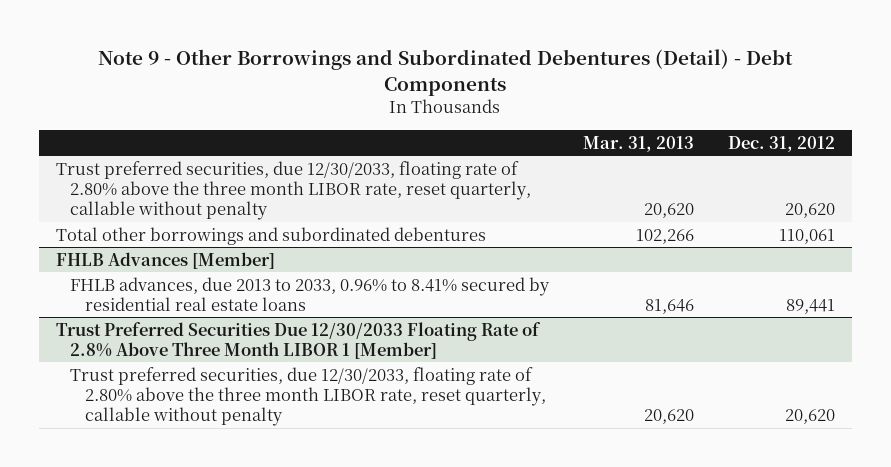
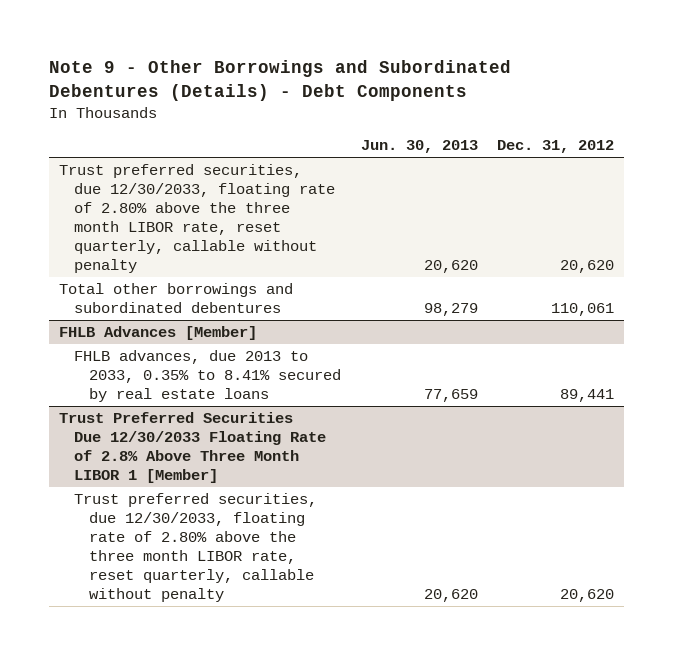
[98,48,794,96] Note 9 - Other Borrowings and Subordinated Debentures (Detail) - Debt Components -> [49,60,512,101] Note 9 - Other Borrowings and Subordinated Debentures (Details) - Debt Components
[583,135,695,152] Mar. 31, 2013 -> none
none -> [360,140,478,154] Jun. 30, 2013
[70,276,551,312] FHLB advances, due 2013 to 2033, 0.96% to 8.41% secured by residential real estate loans -> [74,350,342,403] FHLB advances, due 2013 to 2033, 0.35% to 8.41% secured by real estate loans

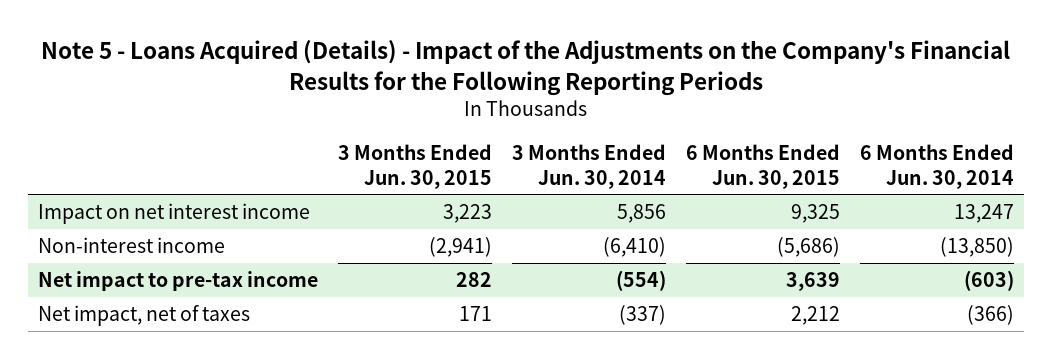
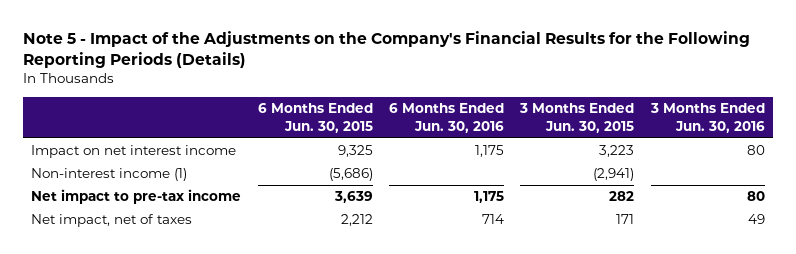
[40,39,1010,96] Note 5 - Loans Acquired (Details) - Impact of the Adjustments on the Company's Financial Results for the Following Reporting Periods -> [23,31,751,69] Note 5 - Impact of the Adjustments on the Company's Financial Results for the Following Reporting Periods (Details)
[511,144,666,189] 3 Months Ended Jun. 30, 2014 -> none
[859,144,1014,189] 6 Months Ended Jun. 30, 2014 -> none
none -> [389,103,505,133] 6 Months Ended Jun. 30, 2016
none -> [649,103,765,133] 3 Months Ended Jun. 30, 2016
[38,237,226,254] Non-interest income -> [31,168,188,182] Non-interest income (1)

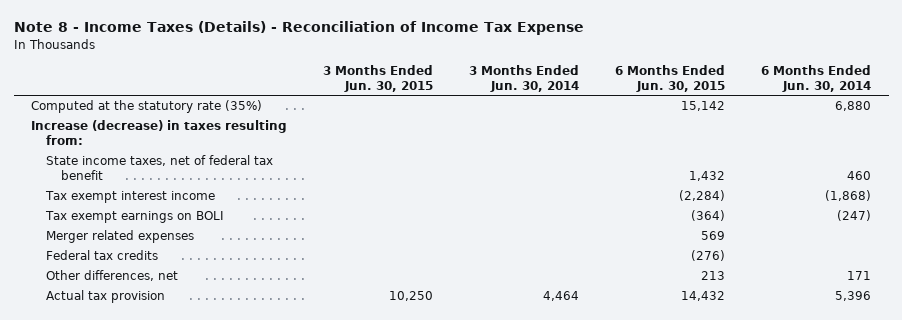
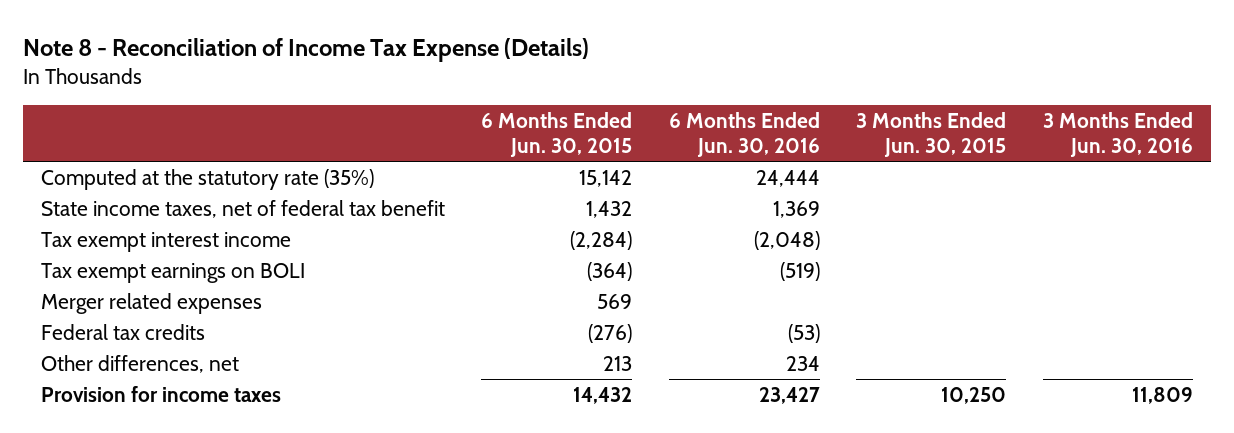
[13,21,584,36] Note 8 - Income Taxes (Details) - Reconciliation of Income Tax Expense -> [22,37,589,62] Note 8 - Reconciliation of Income Tax Expense (Details)
[469,64,580,92] 3 Months Ended Jun. 30, 2014 -> none
[760,64,871,92] 6 Months Ended Jun. 30, 2014 -> none
none -> [668,111,820,158] 6 Months Ended Jun. 30, 2016
none -> [1042,111,1193,158] 3 Months Ended Jun. 30, 2016
[31,120,288,146] Increase (decrease) in taxes resulting from: -> none
[46,290,166,304] Actual tax provision -> [41,385,282,402] Provision for income taxes

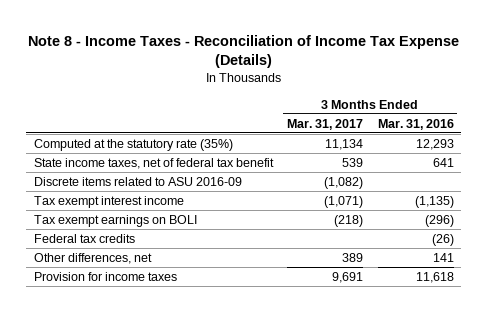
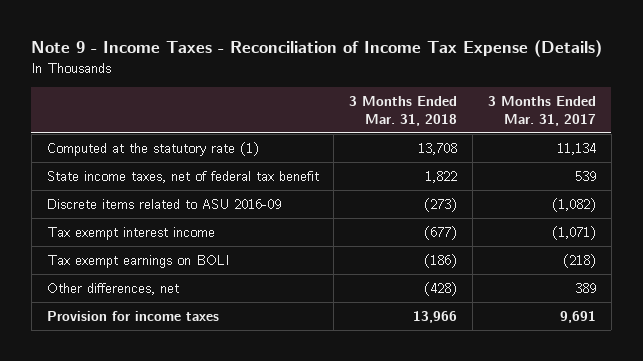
[27,34,459,69] Note 8 - Income Taxes - Reconciliation of Income Tax Expense (Details) -> [31,40,603,58] Note 9 - Income Taxes - Reconciliation of Income Tax Expense (Details)
[377,118,454,130] Mar. 31, 2016 -> none
none -> [349,95,458,127] 3 Months Ended Mar. 31, 2018
[33,138,233,151] Computed at the statutory rate (35%) -> [46,141,259,156] Computed at the statutory rate (1)
[33,233,135,243] Federal tax credits -> none

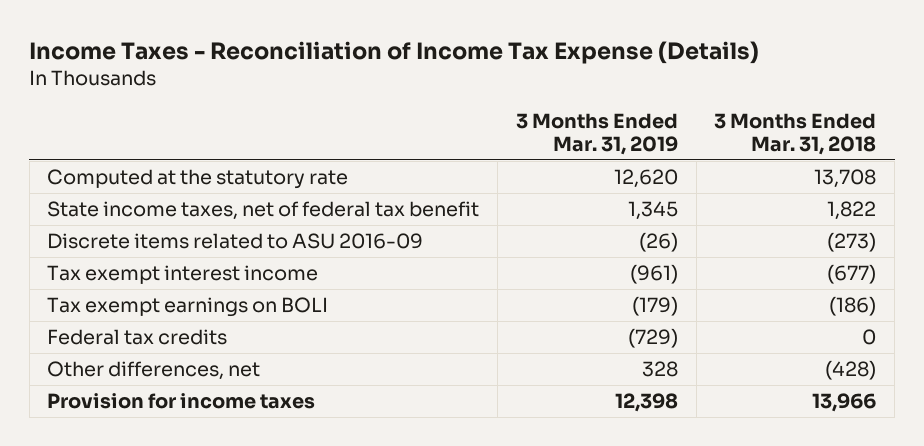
[31,40,603,58] Note 9 - Income Taxes - Reconciliation of Income Tax Expense (Details) -> [29,41,760,65] Income Taxes - Reconciliation of Income Tax Expense (Details)
[487,95,596,127] 3 Months Ended Mar. 31, 2017 -> none
none -> [515,113,678,155] 3 Months Ended Mar. 31, 2019
[46,141,259,156] Computed at the statutory rate (1) -> [47,169,349,190] Computed at the statutory rate
none -> [47,329,228,346] Federal tax credits

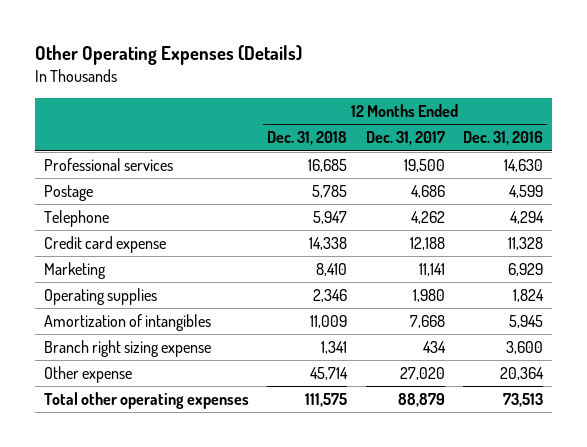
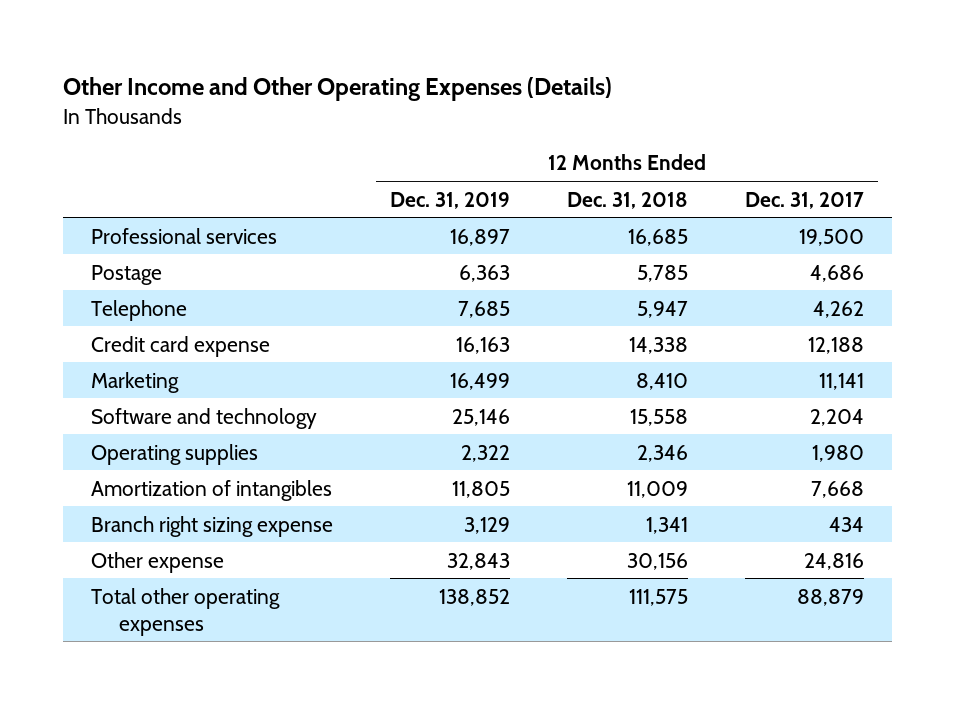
[35,45,303,66] Other Operating Expenses (Details) -> [62,77,612,102] Other Income and Other Operating Expenses (Details)
[462,131,543,146] Dec. 31, 2016 -> none
none -> [390,191,511,209] Dec. 31, 2019
none -> [91,407,318,429] Software and technology
[310,367,349,381] 45,714 -> [627,552,689,570] 30,156
[399,367,445,381] 27,020 -> [803,552,864,570] 24,816

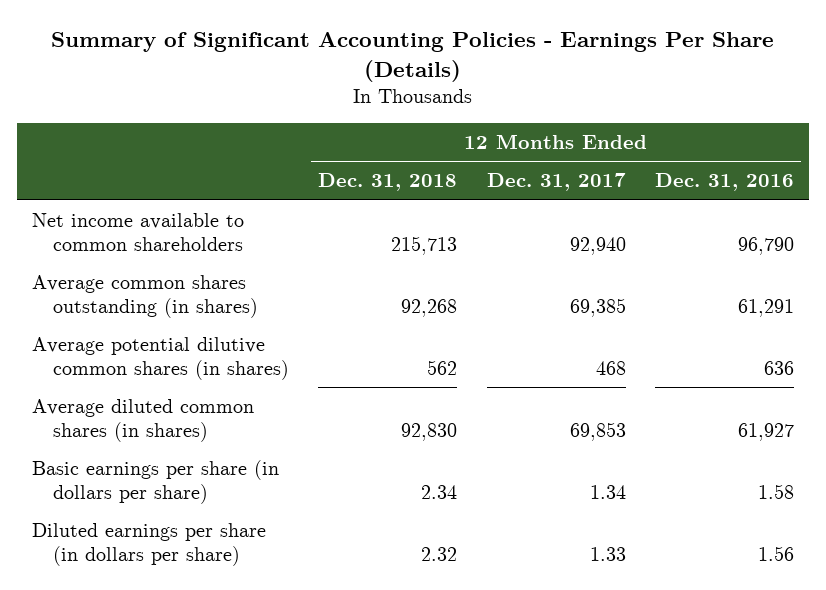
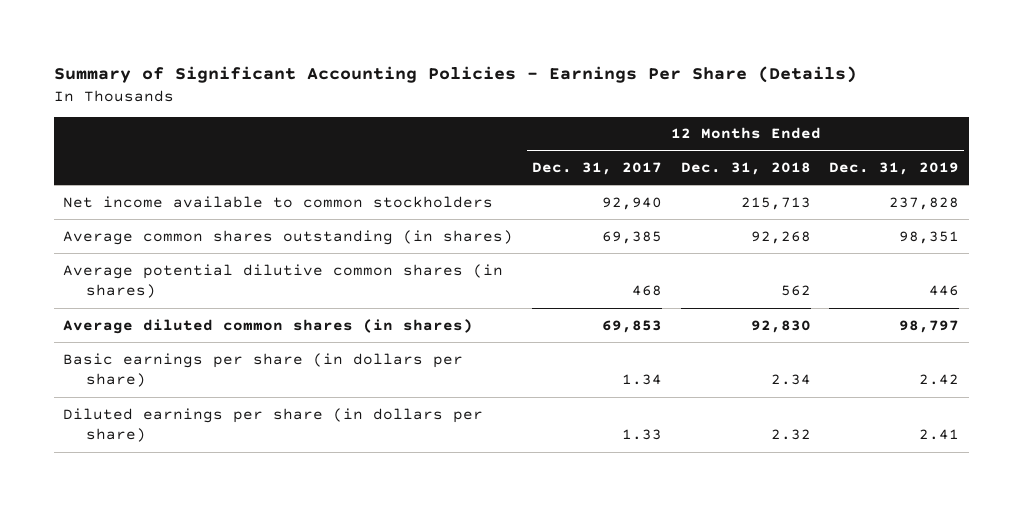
[655,173,795,192] Dec. 31, 2016 -> none
none -> [829,162,960,176] Dec. 31, 2019
[31,212,244,251] Net income available to common shareholders -> [63,195,494,208] Net income available to common stockholders

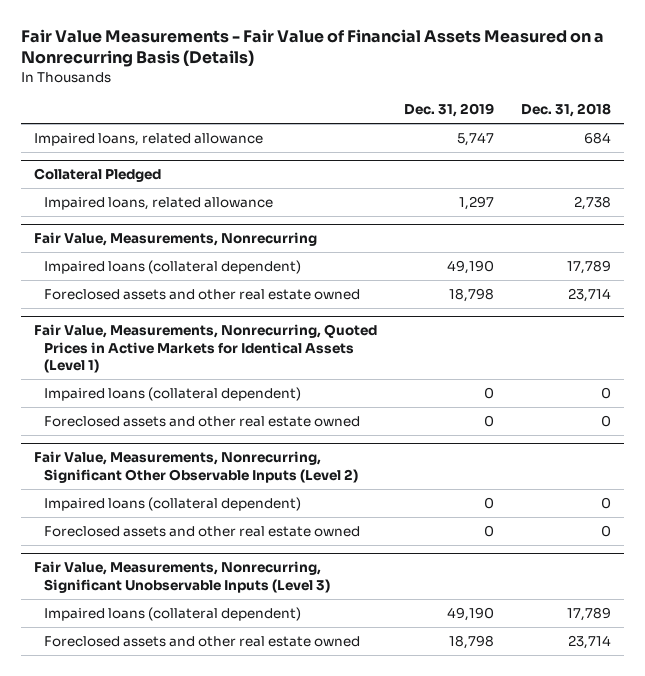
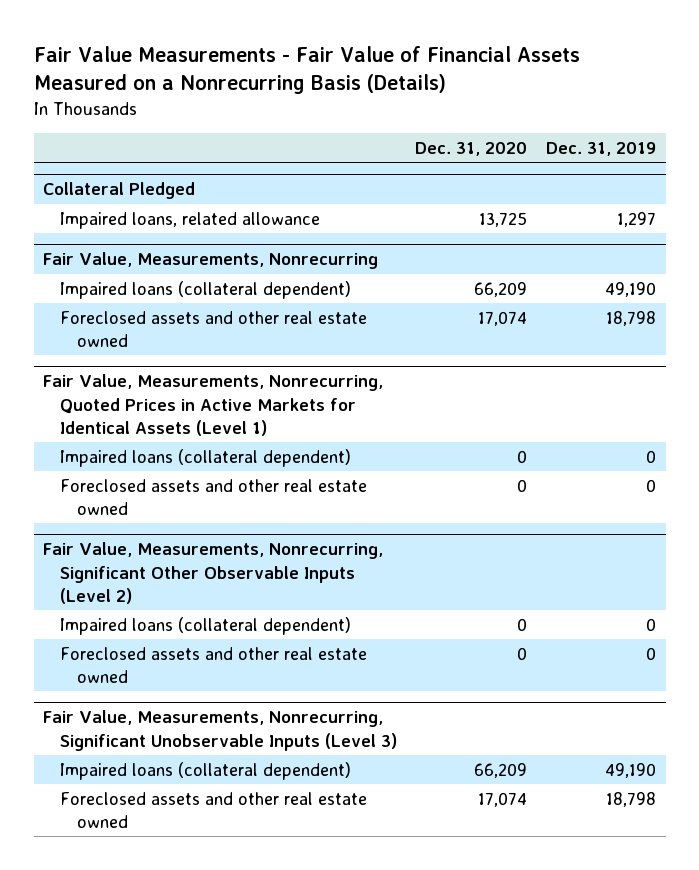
[520,103,611,118] Dec. 31, 2018 -> none
none -> [415,141,528,156] Dec. 31, 2020
[34,132,264,146] Impaired loans, related allowance -> none

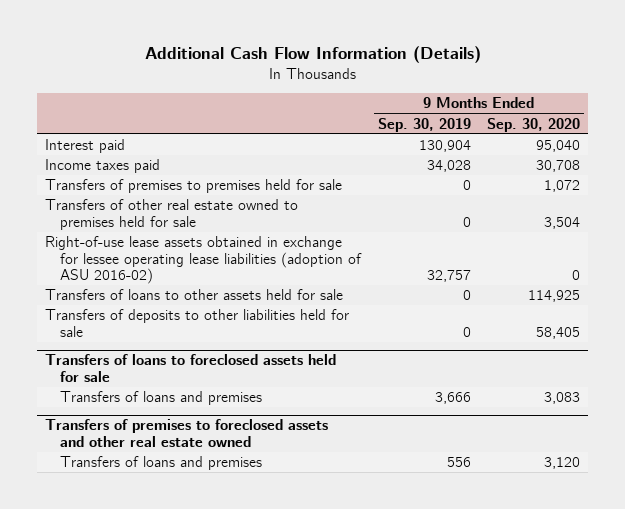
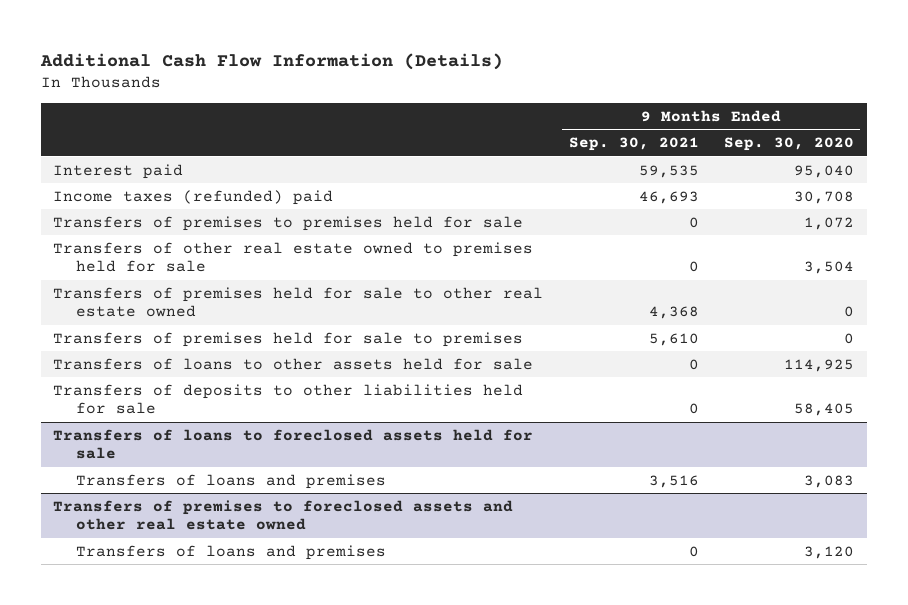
[377,117,471,132] Sep. 30, 2019 -> none
none -> [568,137,699,152] Sep. 30, 2021
[45,159,161,174] Income taxes paid -> [53,189,334,205] Income taxes (refunded) paid
[45,236,363,285] Right-of-use lease assets obtained in exchange for lessee operating lease liabilities (adoption of ASU 2016-02) -> none
none -> [53,286,544,318] Transfers of premises held for sale to other real estate owned
none -> [53,331,524,347] Transfers of premises held for sale to premises

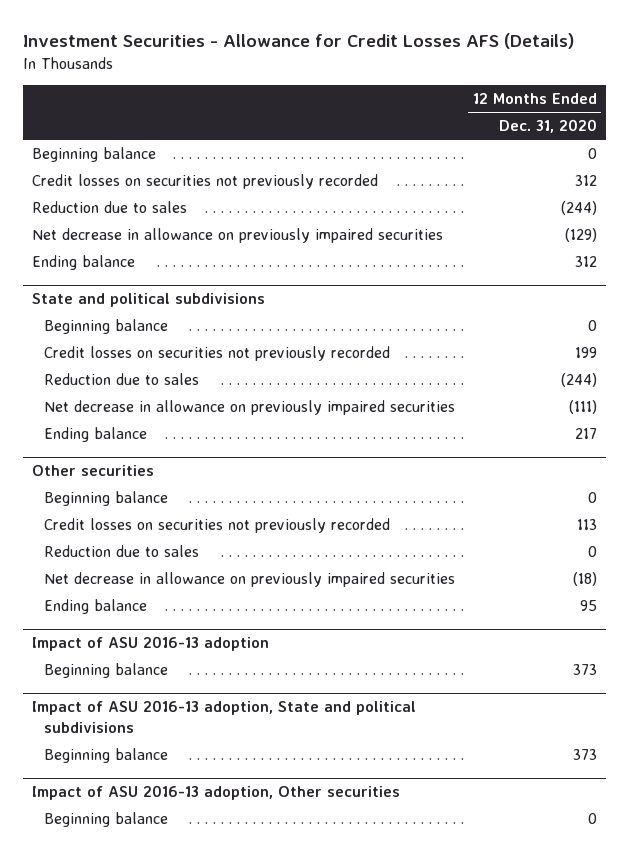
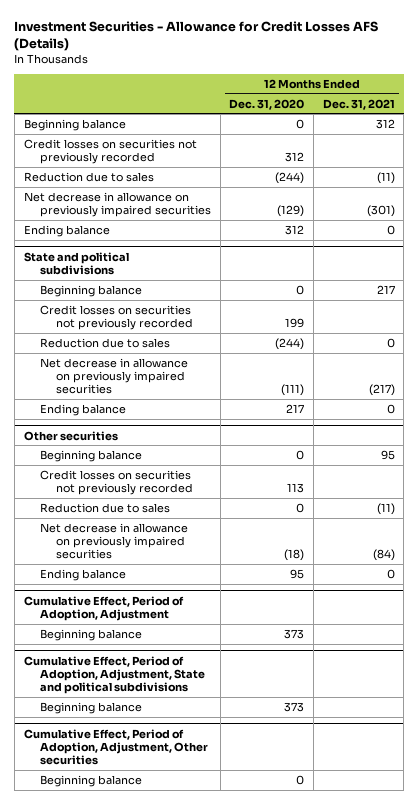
none -> [322,98,395,110] Dec. 31, 2021
[31,636,269,652] Impact of ASU 2016-13 adoption -> [23,595,184,621] Cumulative Effect, Period of Adoption, Adjustment
[31,700,416,733] Impact of ASU 2016-13 adoption, State and political subdivisions -> none
none -> [23,655,205,695] Cumulative Effect, Period of Adoption, Adjustment, State and political subdivisions
[31,785,400,801] Impact of ASU 2016-13 adoption, Other securities -> none
none -> [23,728,208,766] Cumulative Effect, Period of Adoption, Adjustment, Other securities

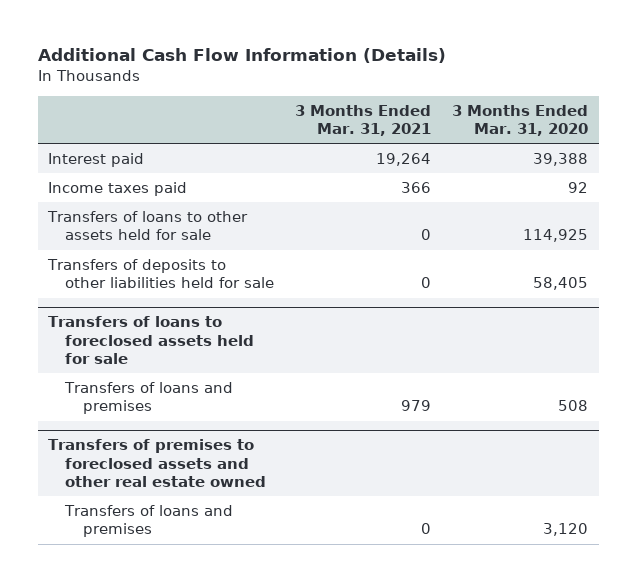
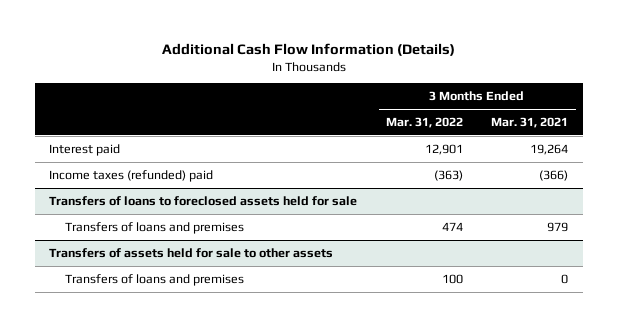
[452,104,589,137] 3 Months Ended Mar. 31, 2020 -> none
none -> [385,117,463,129] Mar. 31, 2022
[47,211,249,241] Transfers of loans to other assets held for sale -> none
[47,259,275,289] Transfers of deposits to other liabilities held for sale -> none
[48,182,188,197] Income taxes paid -> [49,169,214,182] Income taxes (refunded) paid
[401,182,432,194] 366 -> [539,169,569,181] (366)
[48,439,267,487] Transfers of premises to foreclosed assets and other real estate owned -> [49,247,334,258] Transfers of assets held for sale to other assets

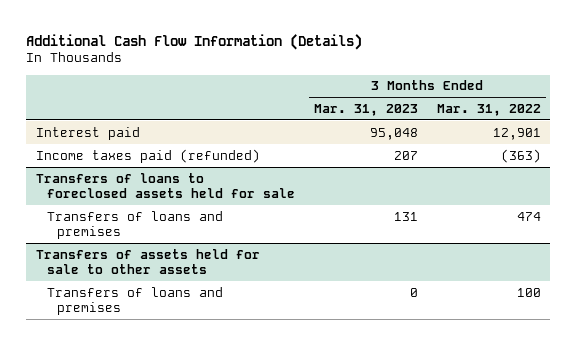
[491,117,569,129] Mar. 31, 2021 -> none
none -> [313,103,418,116] Mar. 31, 2023
[49,169,214,182] Income taxes (refunded) paid -> [35,148,260,163] Income taxes paid (refunded)

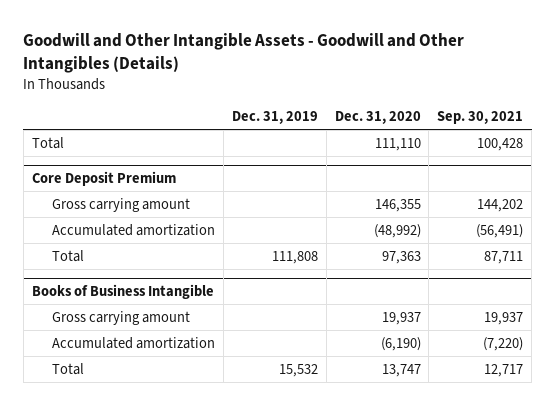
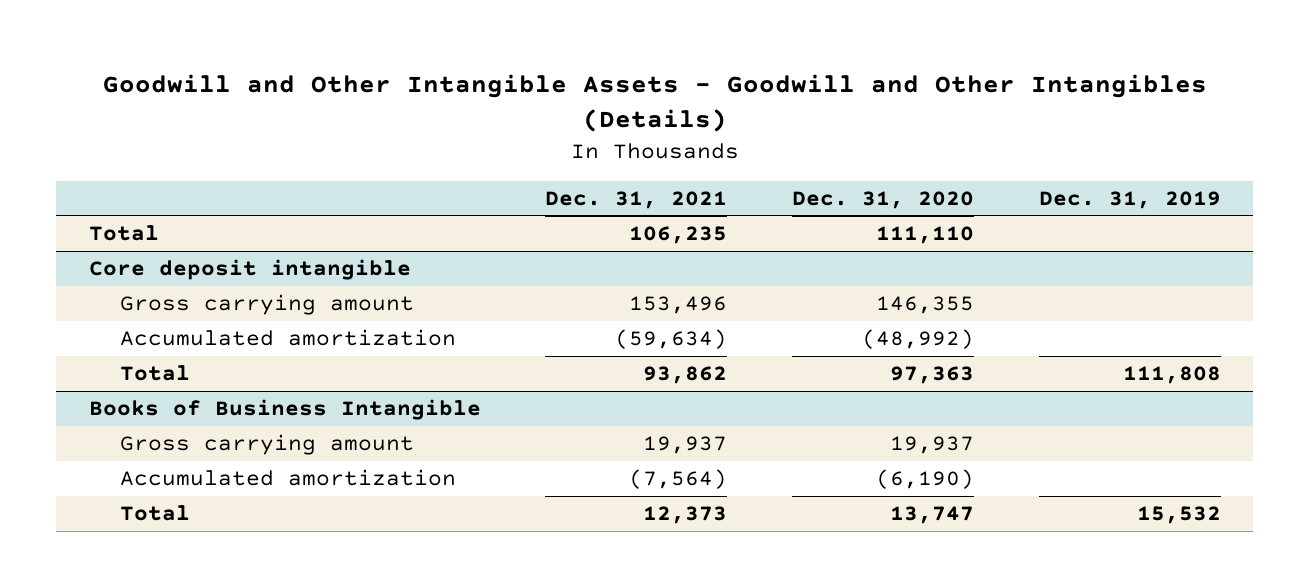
[437,111,524,125] Sep. 30, 2021 -> none
none -> [545,190,728,209] Dec. 31, 2021
[31,171,176,187] Core Deposit Premium -> [88,259,411,281] Core deposit intangible

